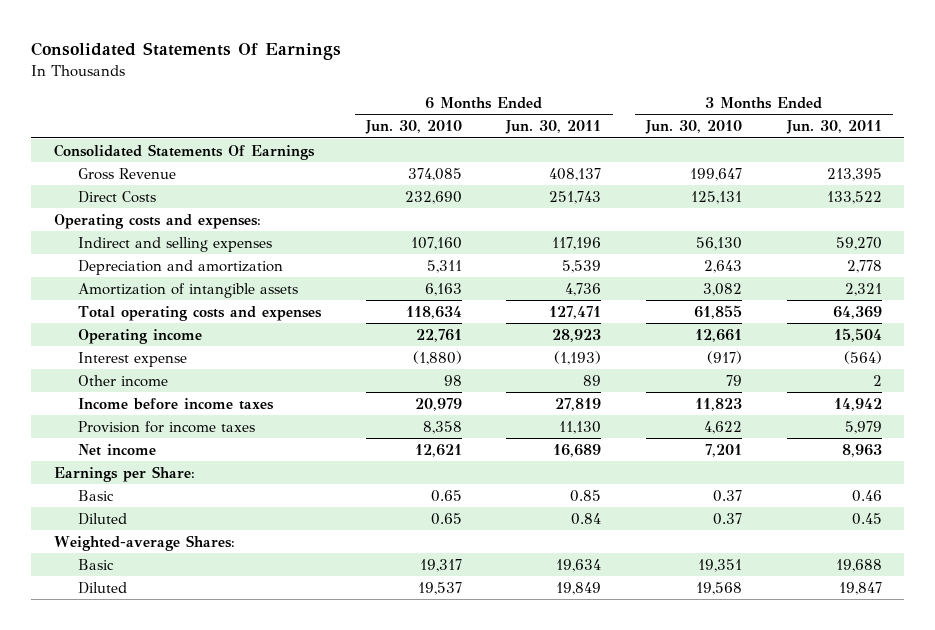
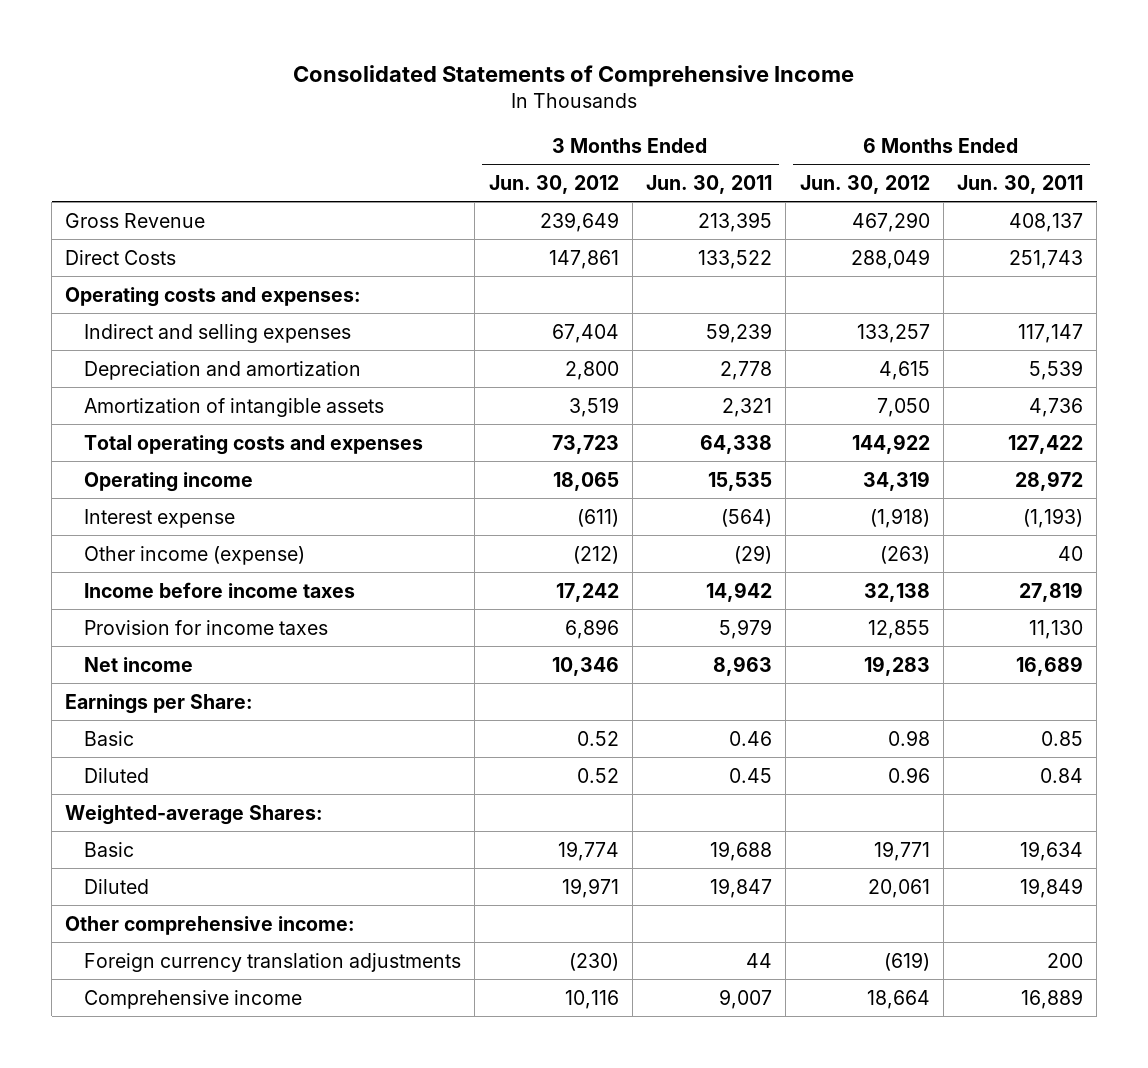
[31,42,342,61] Consolidated Statements Of Earnings -> [293,64,855,87] Consolidated Statements of Comprehensive Income
[364,120,462,135] Jun. 30, 2010 -> none
[645,120,743,135] Jun. 30, 2010 -> none
none -> [488,174,619,194] Jun. 30, 2012
none -> [799,174,930,194] Jun. 30, 2012
[53,143,315,160] Consolidated Statements Of Earnings -> none
[552,236,602,250] 117,196 -> [1018,323,1084,343] 117,147
[835,236,882,250] 59,270 -> [706,322,773,343] 59,239
[549,305,602,319] 127,471 -> [1008,434,1084,454] 127,422
[832,305,882,319] 64,369 -> [700,434,773,454] 64,338
[552,328,602,342] 28,923 -> [1015,470,1084,491] 28,972
[833,327,882,342] 15,504 -> [708,471,773,491] 15,535
[78,374,169,387] Other income -> [84,545,306,565] Other income (expense)
[583,374,602,386] 89 -> [1058,545,1084,561] 40
[872,374,882,386] 2 -> [734,544,773,564] (29)
none -> [65,915,356,935] Other comprehensive income:
none -> [84,952,462,972] Foreign currency translation adjustments
none -> [84,989,303,1009] Comprehensive income

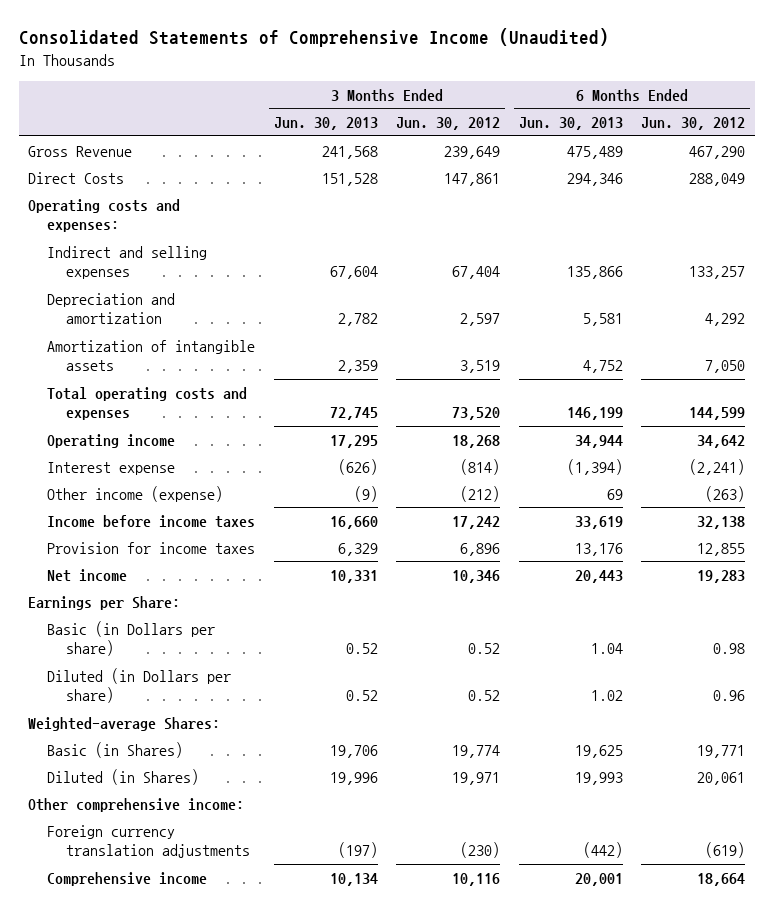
[293,64,855,87] Consolidated Statements of Comprehensive Income -> [18,28,609,48] Consolidated Statements of Comprehensive Income (Unaudited)
[646,174,773,194] Jun. 30, 2011 -> none
[957,174,1084,194] Jun. 30, 2011 -> none
none -> [273,117,378,131] Jun. 30, 2013
none -> [518,117,623,131] Jun. 30, 2013
[564,360,619,380] 2,800 -> [460,313,501,327] 2,597
[878,360,930,380] 4,615 -> [705,313,746,327] 4,292
[551,434,619,454] 73,723 -> [452,407,501,421] 73,520
[851,433,930,454] 144,922 -> [689,407,746,421] 144,599
[552,471,619,491] 18,065 -> [452,434,501,448] 18,268
[862,470,930,491] 34,319 -> [697,434,746,448] 34,642
[576,508,619,527] (611) -> [460,458,501,475] (814)
[869,507,930,528] (1,918) -> [689,458,746,475] (2,241)
[84,730,135,746] Basic -> [46,620,215,657] Basic (in Dollars per share)
[84,767,150,783] Diluted -> [46,667,231,704] Diluted (in Dollars per share)
[84,841,135,857] Basic -> [46,741,183,758] Basic (in Shares)
[84,878,150,894] Diluted -> [46,768,199,785] Diluted (in Shares)

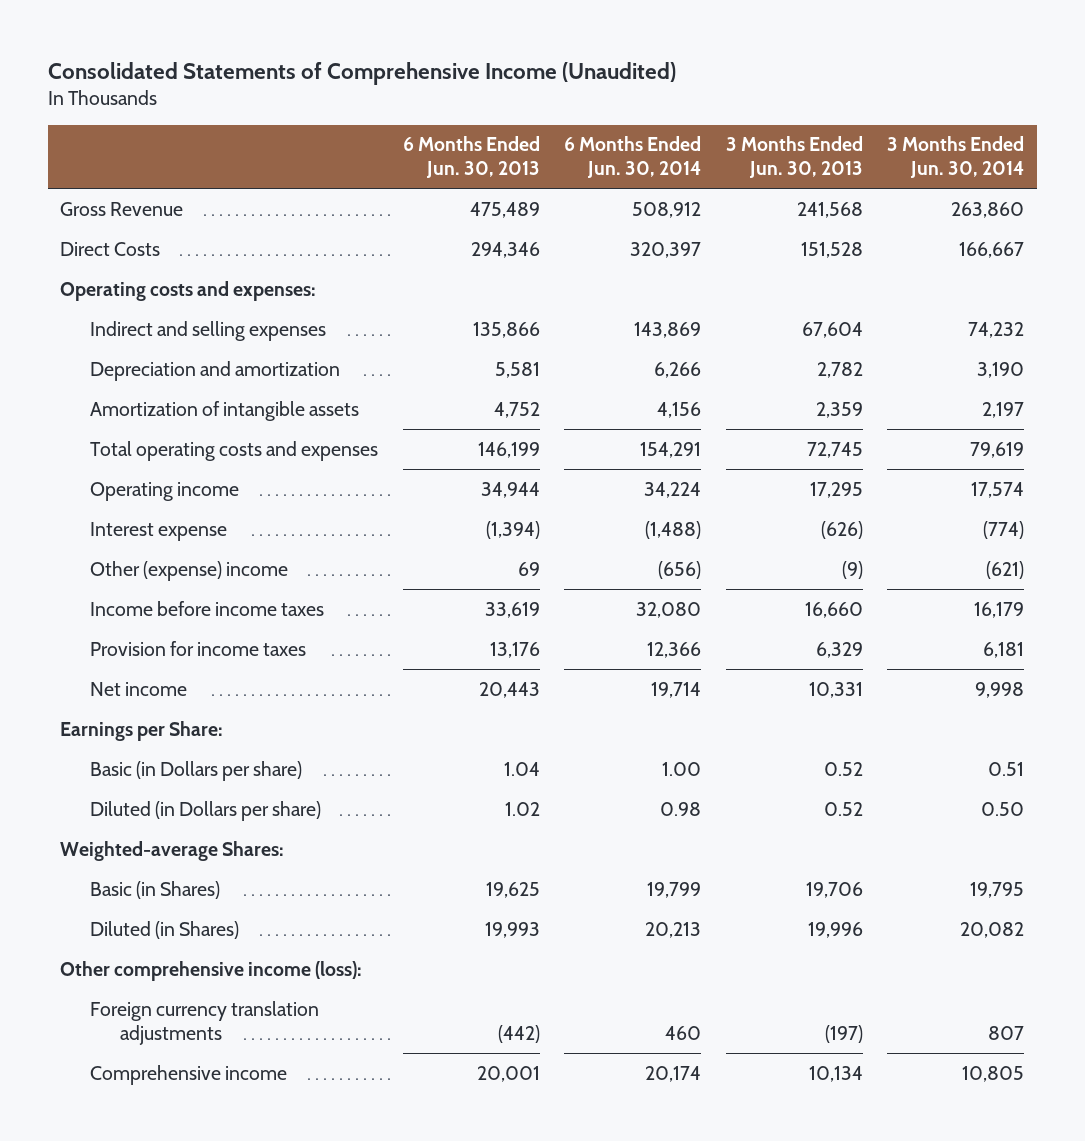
[396,117,501,131] Jun. 30, 2012 -> none
[641,117,746,131] Jun. 30, 2012 -> none
none -> [564,136,702,179] 6 Months Ended Jun. 30, 2014
none -> [887,136,1025,179] 3 Months Ended Jun. 30, 2014
[46,485,223,502] Other income (expense) -> [90,560,289,581] Other (expense) income
[27,797,244,812] Other comprehensive income: -> [60,960,363,981] Other comprehensive income (loss):

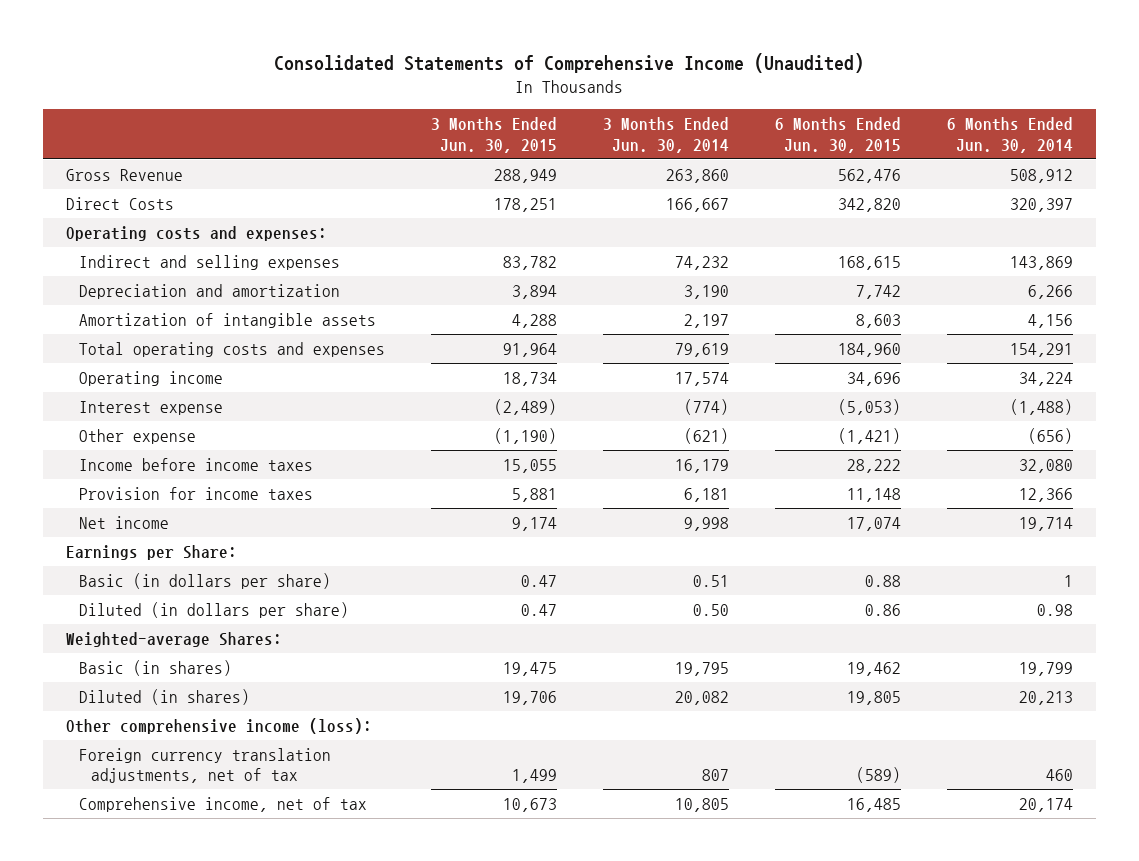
[402,136,540,179] 6 Months Ended Jun. 30, 2013 -> none
[725,136,863,179] 3 Months Ended Jun. 30, 2013 -> none
none -> [430,116,557,153] 3 Months Ended Jun. 30, 2015
none -> [774,116,901,153] 6 Months Ended Jun. 30, 2015
[90,560,289,581] Other (expense) income -> [78,428,196,444] Other expense
[90,760,303,781] Basic (in Dollars per share) -> [78,572,331,589] Basic (in dollars per share)
[662,761,702,776] 1.00 -> [1064,574,1074,587] 1
[90,800,322,821] Diluted (in Dollars per share) -> [78,601,349,618] Diluted (in dollars per share)
[90,880,221,899] Basic (in Shares) -> [78,659,232,676] Basic (in shares)
[90,920,240,939] Diluted (in Shares) -> [78,688,250,705] Diluted (in shares)
[90,1000,320,1045] Foreign currency translation adjustments -> [78,747,331,784] Foreign currency translation adjustments, net of tax
[90,1064,288,1085] Comprehensive income -> [78,796,367,812] Comprehensive income, net of tax

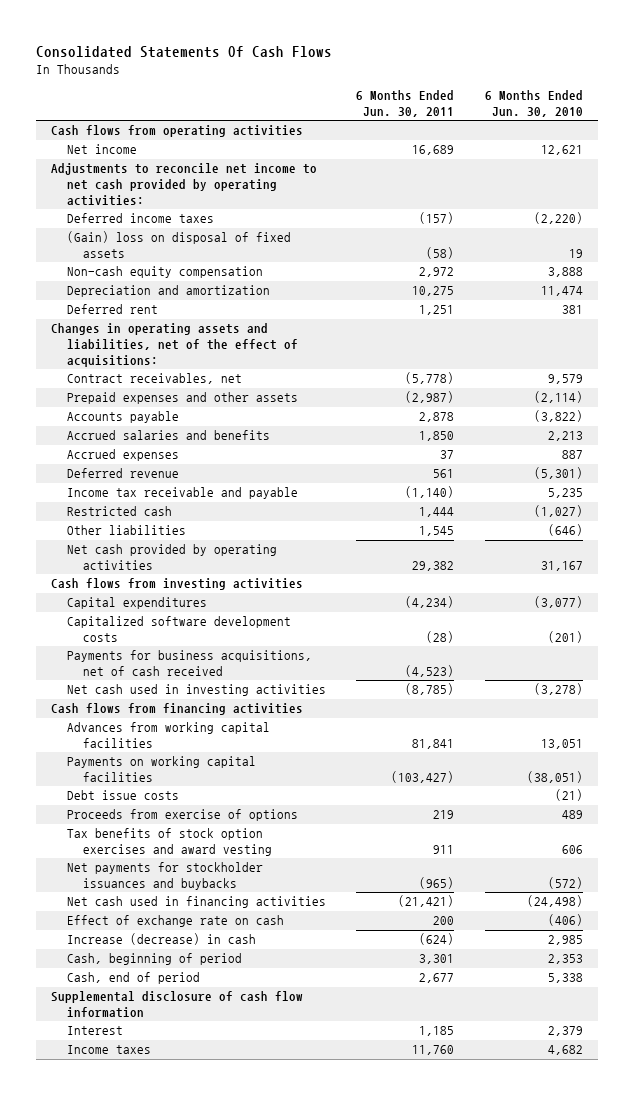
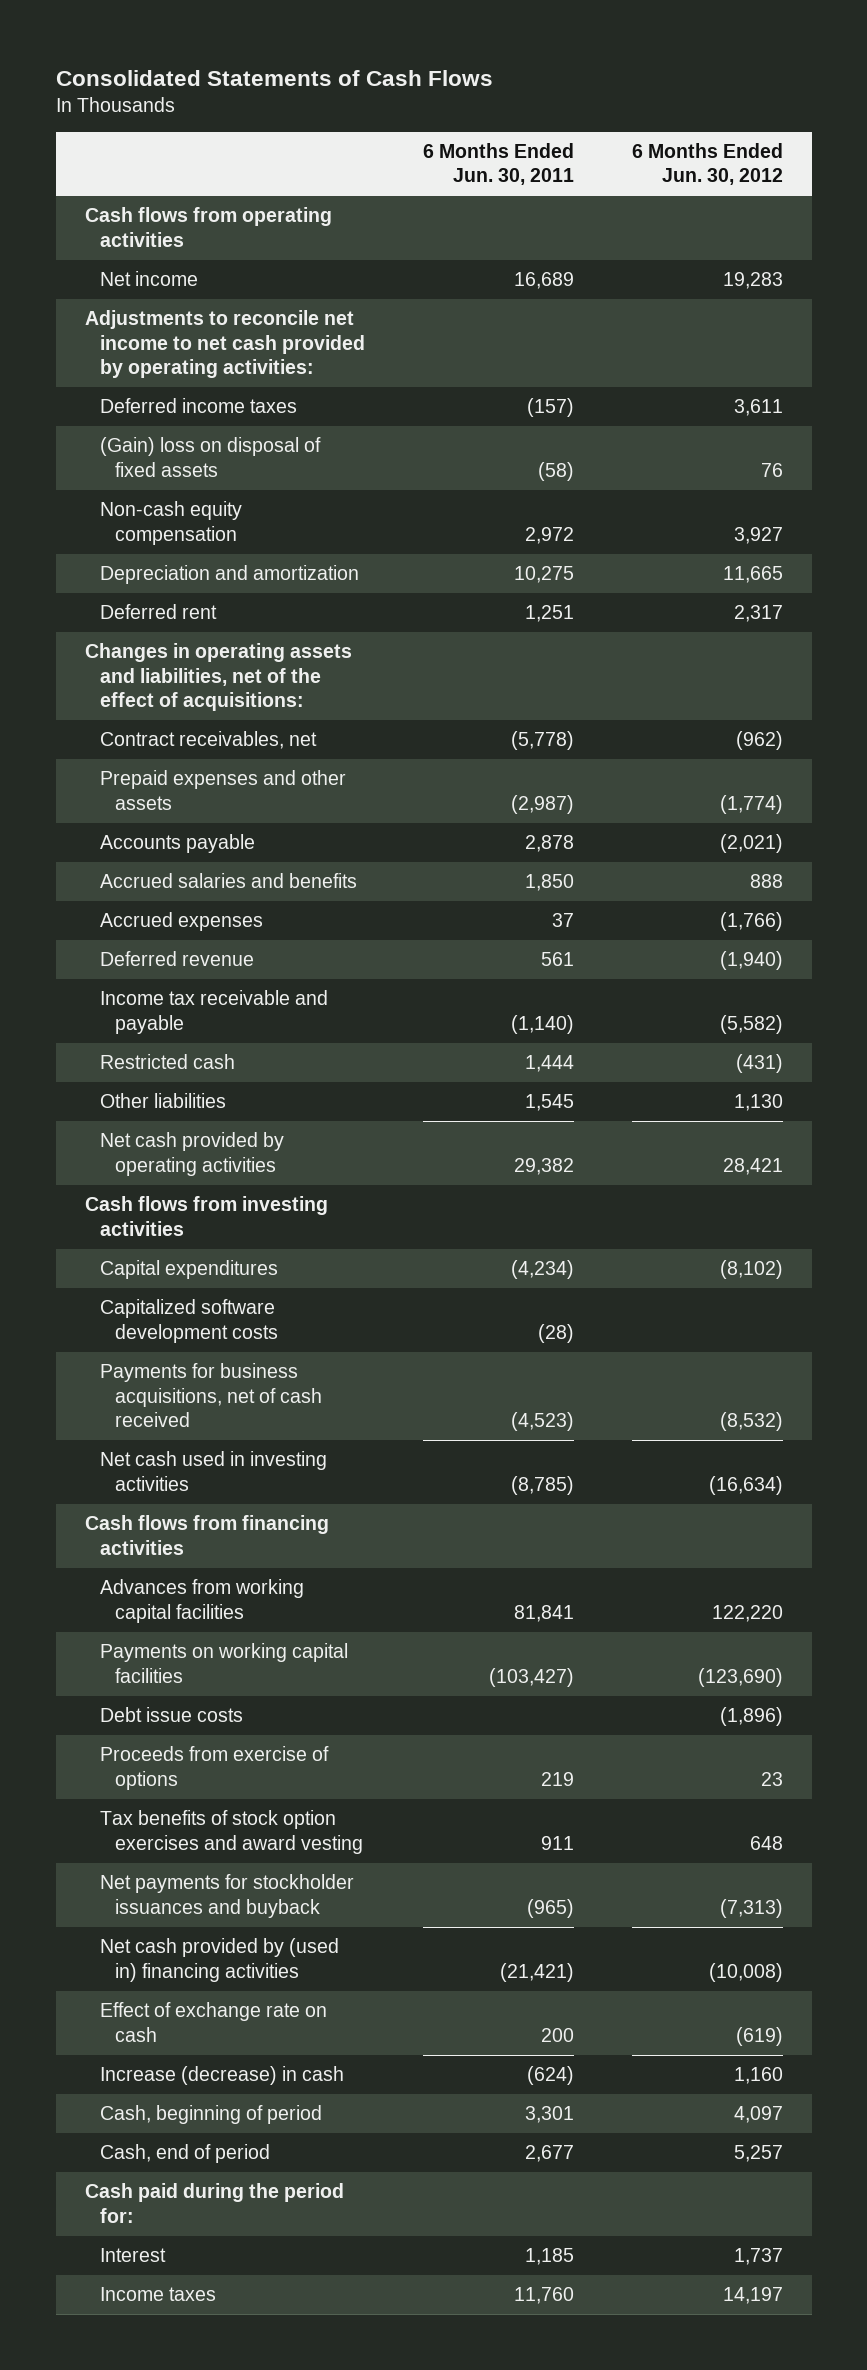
[36,46,333,59] Consolidated Statements Of Cash Flows -> [55,69,493,86] Consolidated Statements of Cash Flows
[484,90,583,117] 6 Months Ended Jun. 30, 2010 -> none
none -> [631,142,783,186] 6 Months Ended Jun. 30, 2012
[67,862,264,890] Net payments for stockholder issuances and buybacks -> [99,1874,354,1918] Net payments for stockholder issuances and buyback
[67,896,327,909] Net cash used in financing activities -> [99,1938,339,1982] Net cash provided by (used in) financing activities
[51,991,304,1018] Supplemental disclosure of cash flow information -> none
none -> [84,2183,344,2223] Cash paid during the period for:

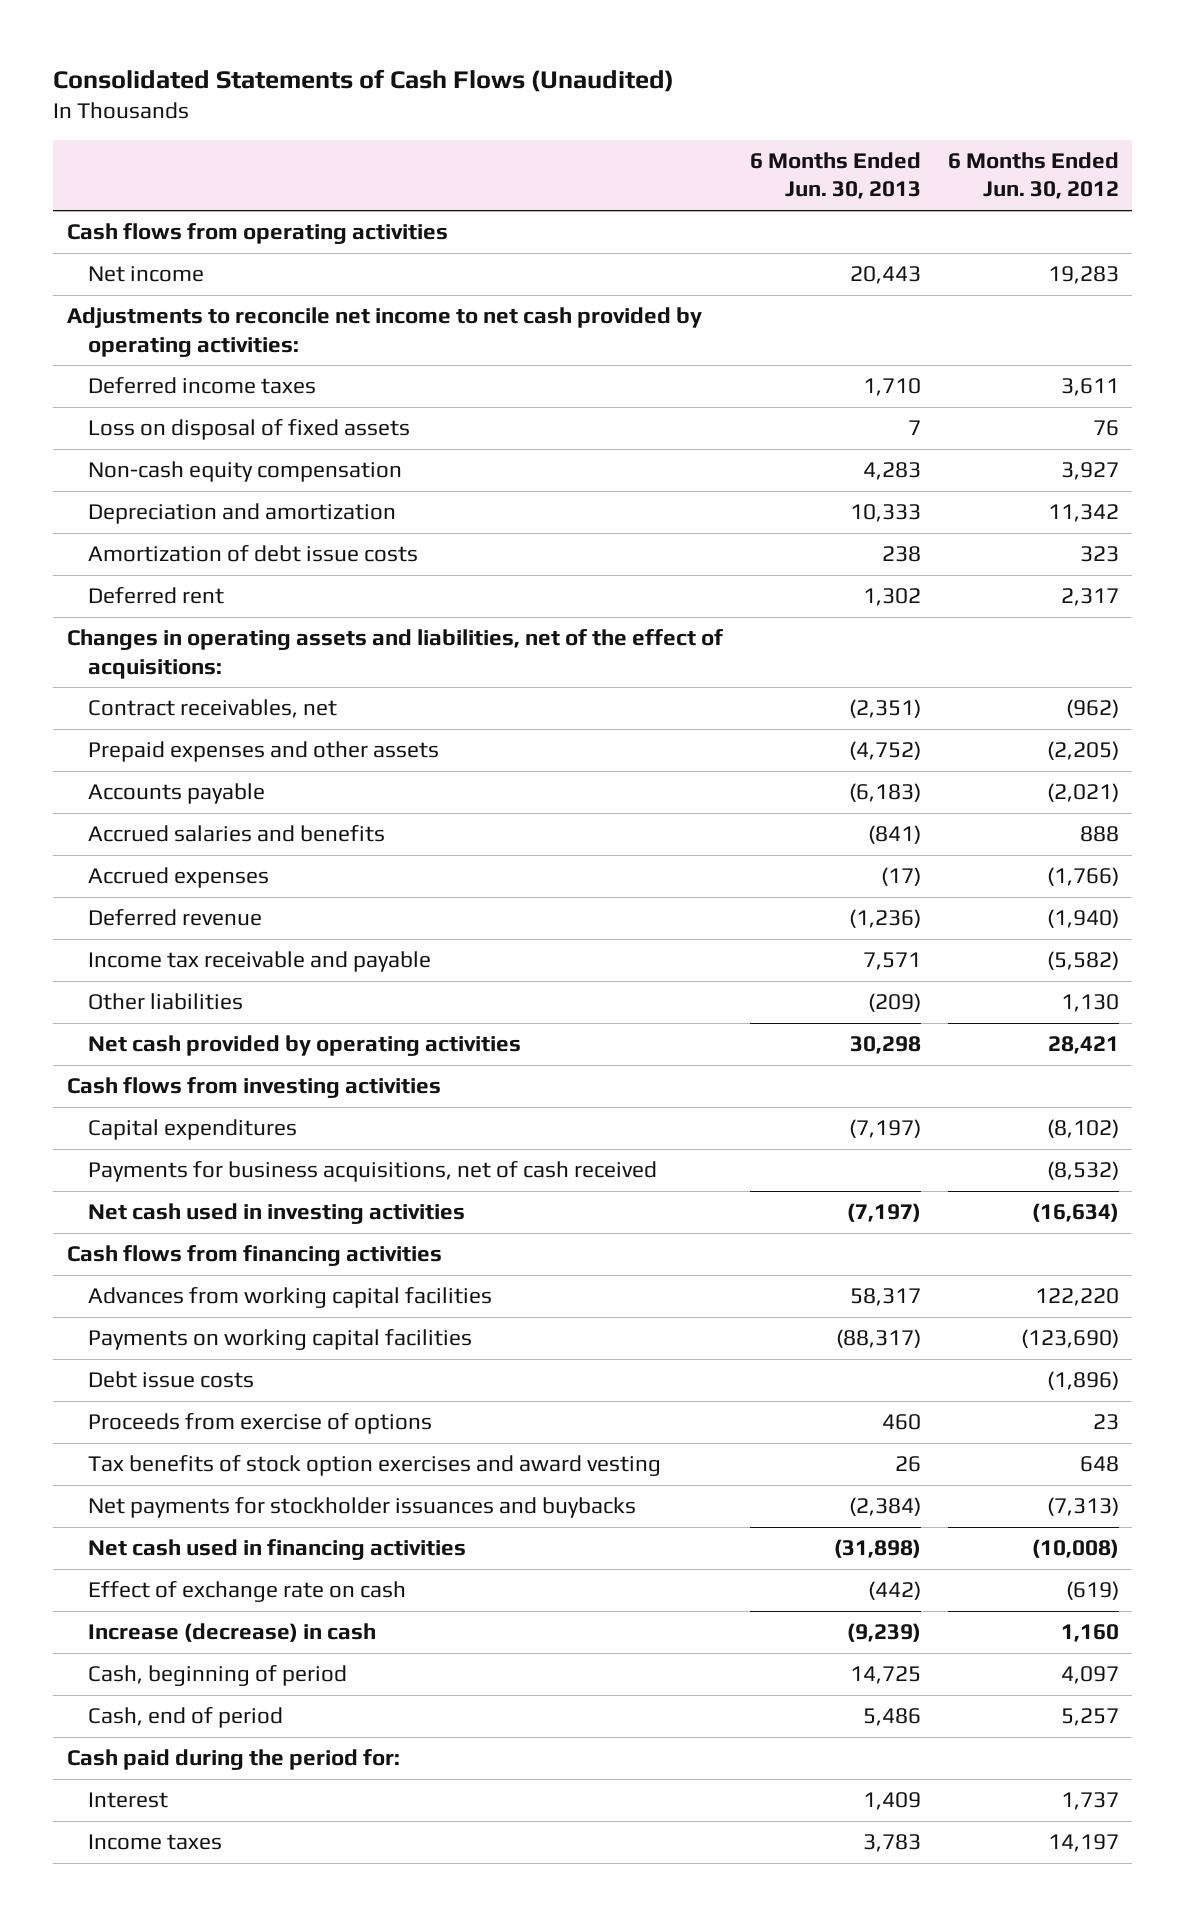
[55,69,493,86] Consolidated Statements of Cash Flows -> [52,68,674,92] Consolidated Statements of Cash Flows (Unaudited)
[422,142,574,186] 6 Months Ended Jun. 30, 2011 -> none
none -> [749,152,921,200] 6 Months Ended Jun. 30, 2013
[99,437,321,477] (Gain) loss on disposal of fixed assets -> [88,419,411,441] Loss on disposal of fixed assets
[722,566,783,584] 11,665 -> [1047,504,1119,523] 11,342
none -> [88,545,419,563] Amortization of debt issue costs
[719,794,783,814] (1,774) -> [1046,741,1119,761] (2,205)
[99,1054,235,1070] Restricted cash -> none
[99,1299,278,1343] Capitalized software development costs -> none
[99,1874,354,1918] Net payments for stockholder issuances and buyback -> [88,1497,637,1519] Net payments for stockholder issuances and buybacks
[99,1938,339,1982] Net cash provided by (used in) financing activities -> [88,1539,467,1561] Net cash used in financing activities

